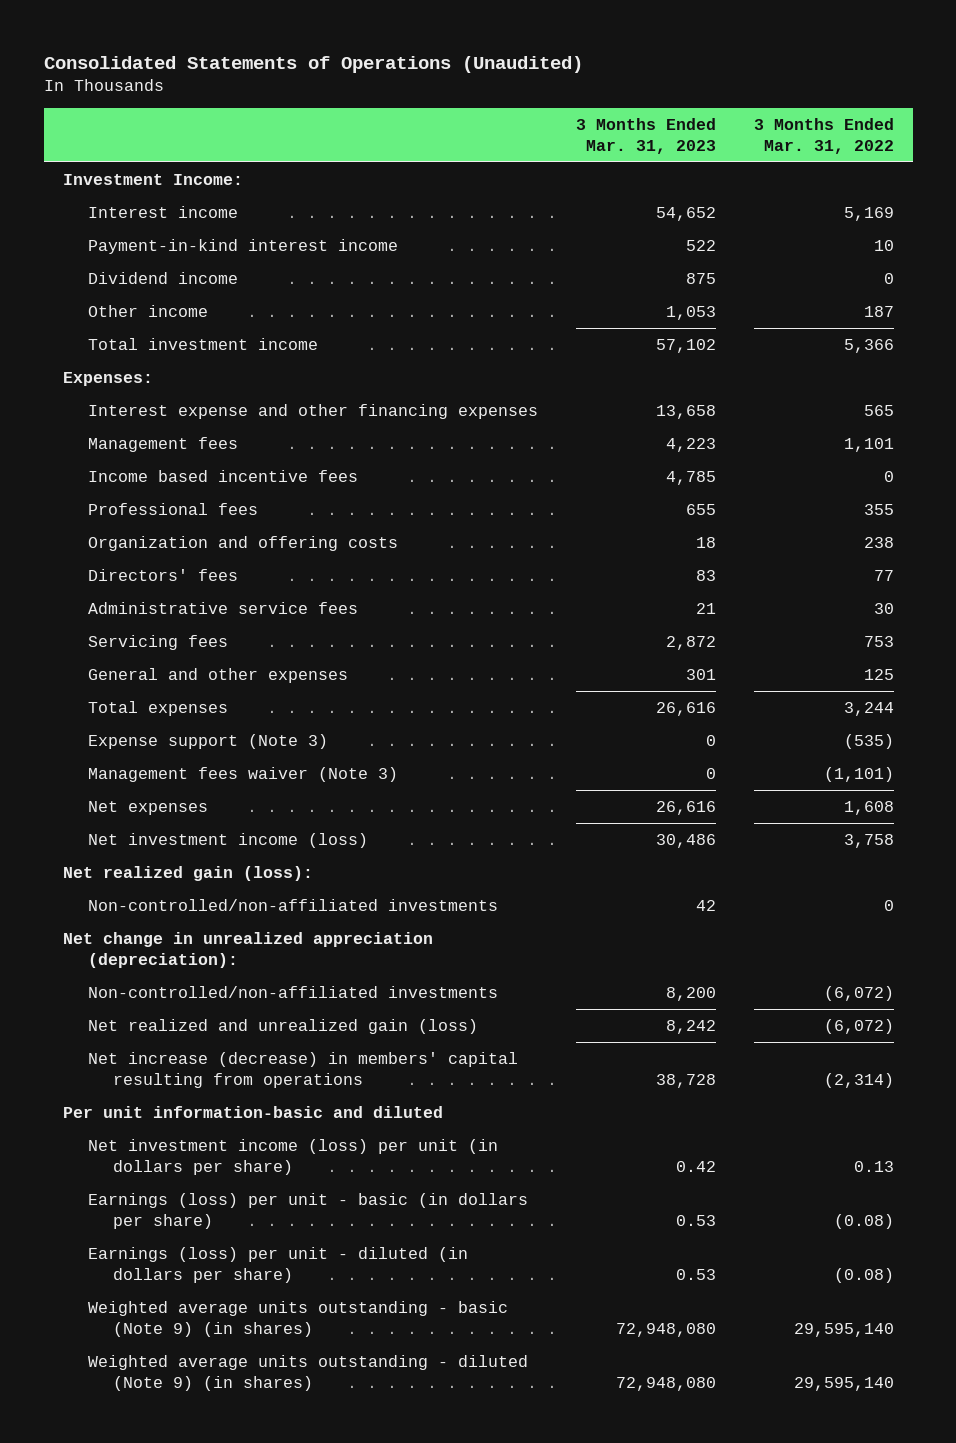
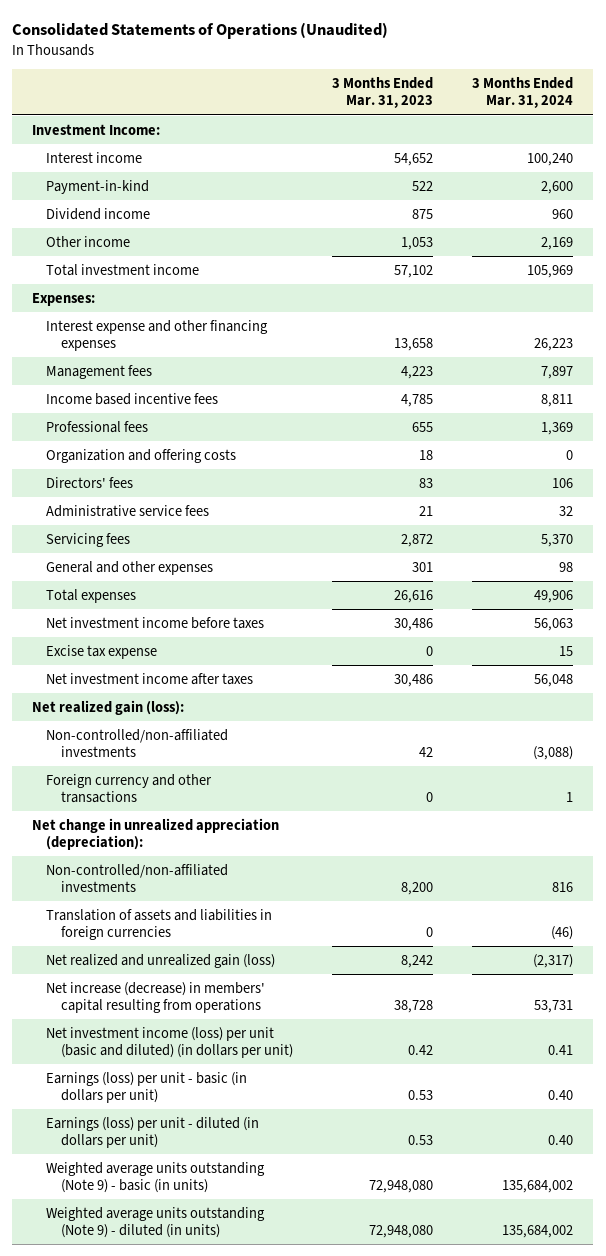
[753,117,894,154] 3 Months Ended Mar. 31, 2022 -> none
none -> [472,77,574,109] 3 Months Ended Mar. 31, 2024
[87,238,398,254] Payment-in-kind interest income -> [46,179,150,194] Payment-in-kind
[87,733,328,749] Expense support (Note 3) -> none
[87,766,398,782] Management fees waiver (Note 3) -> none
[87,800,208,815] Net expenses -> none
[87,832,368,848] Net investment income (loss) -> [46,616,265,629] Net investment income before taxes
none -> [46,644,158,659] Excise tax expense
none -> [46,672,254,685] Net investment income after taxes
none -> [46,773,213,804] Foreign currency and other transactions
none -> [46,908,273,941] Translation of assets and liabilities in foreign currencies
[62,1105,443,1118] Per unit information-basic and diluted -> none
[87,1138,498,1175] Net investment income (loss) per unit (in dollars per share) -> [46,1026,293,1059] Net investment income (loss) per unit (basic and diluted) (in dollars per unit)
[87,1192,528,1229] Earnings (loss) per unit - basic (in dollars per share) -> [46,1071,248,1104] Earnings (loss) per unit - basic (in dollars per unit)
[87,1246,468,1283] Earnings (loss) per unit - diluted (in dollars per share) -> [46,1116,260,1149] Earnings (loss) per unit - diluted (in dollars per unit)
[87,1300,508,1337] Weighted average units outstanding - basic (Note 9) (in shares) -> [46,1161,266,1194] Weighted average units outstanding (Note 9) - basic (in units)
[87,1354,528,1391] Weighted average units outstanding - diluted (Note 9) (in shares) -> [46,1206,266,1239] Weighted average units outstanding (Note 9) - diluted (in units)

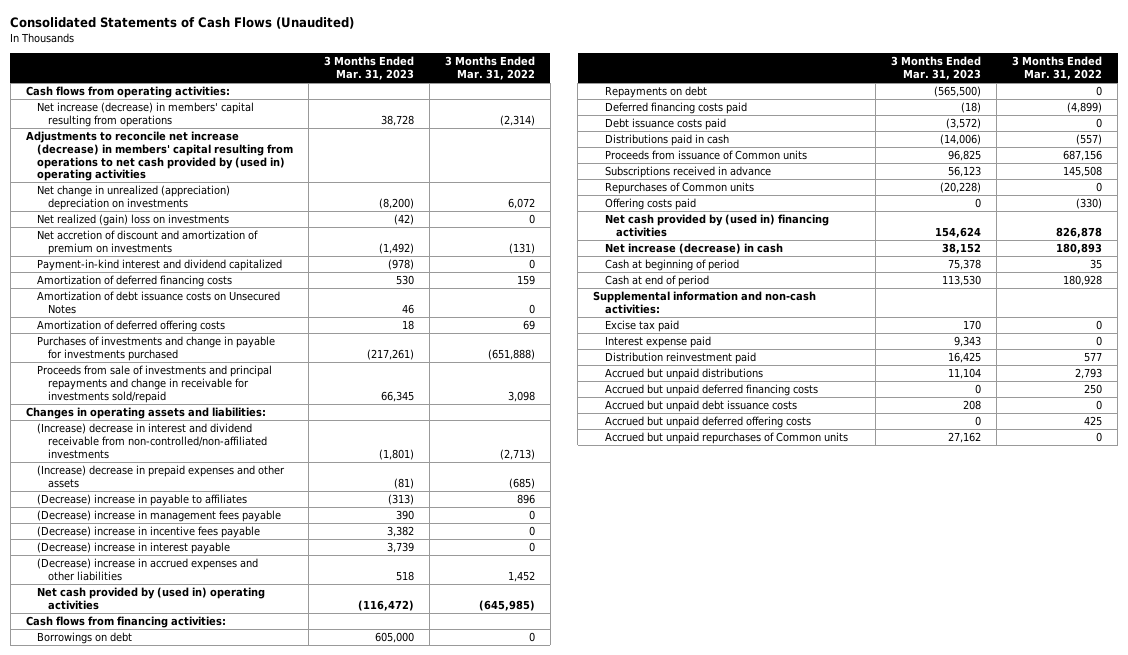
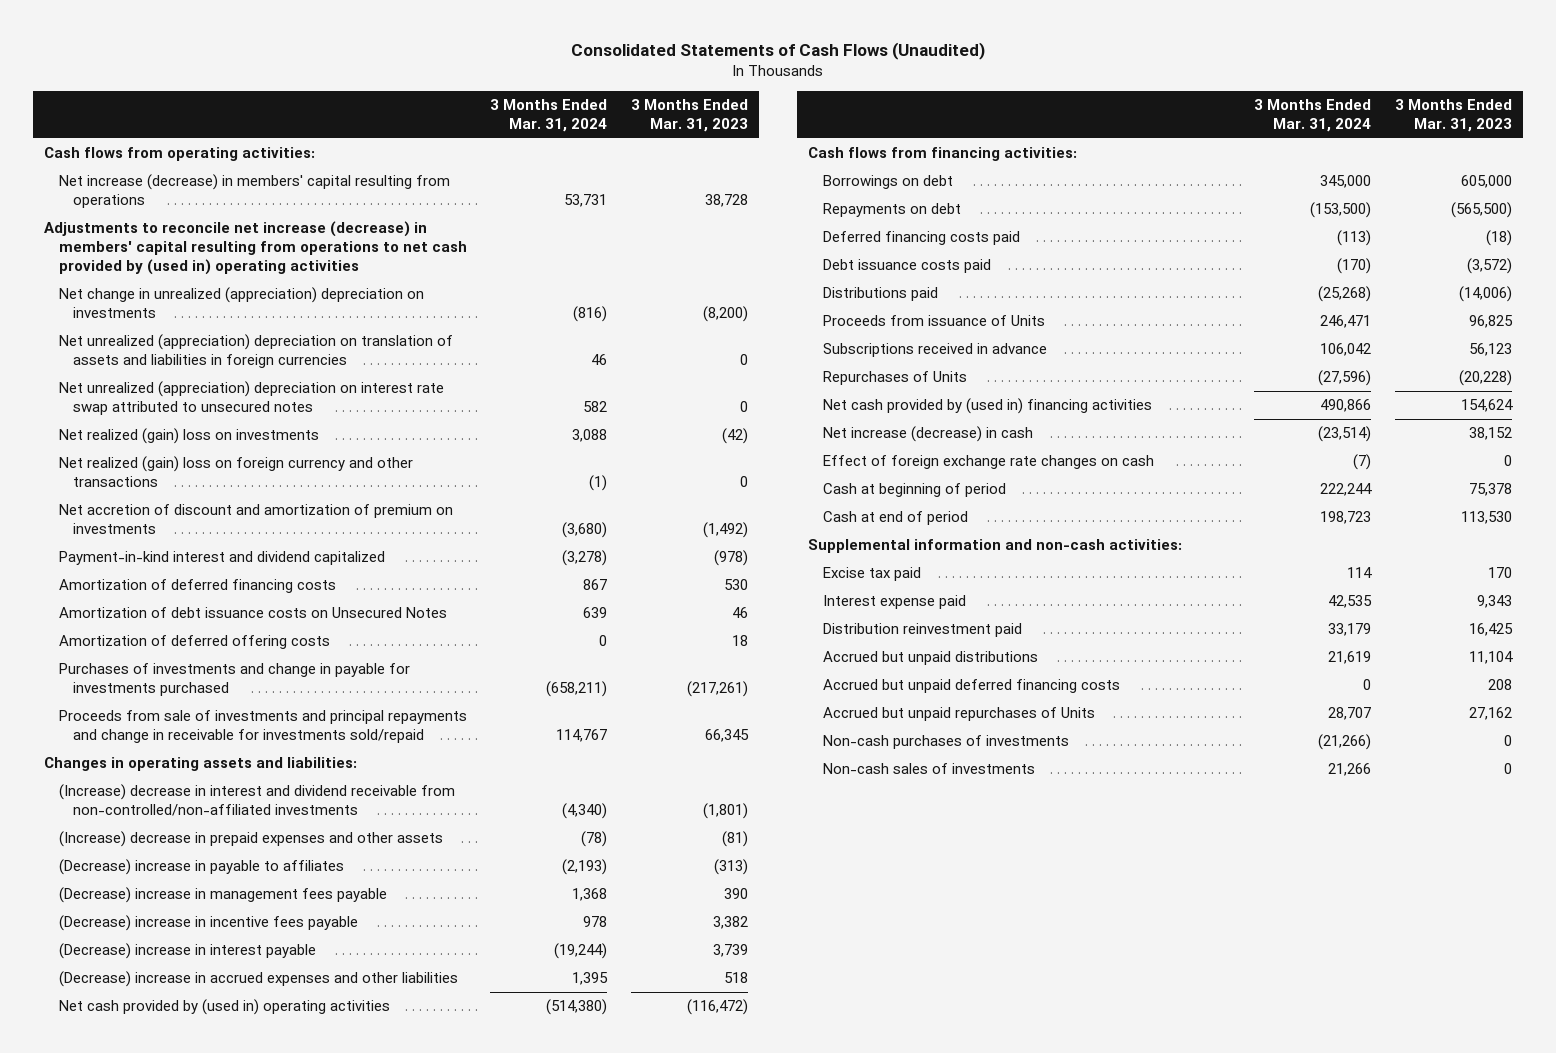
[444,56,535,81] 3 Months Ended Mar. 31, 2022 -> none
none -> [490,99,608,133] 3 Months Ended Mar. 31, 2024
none -> [58,334,453,369] Net unrealized (appreciation) depreciation on translation of assets and liabilities in foreign currencies
none -> [58,381,444,416] Net unrealized (appreciation) depreciation on interest rate swap attributed to unsecured notes
none -> [58,456,413,488] Net realized (gain) loss on foreign currency and other transactions
[604,134,729,147] Distributions paid in cash -> [822,287,938,302] Distributions paid
[604,150,807,161] Proceeds from issuance of Common units -> [822,315,1045,327] Proceeds from issuance of Units
[604,198,696,211] Offering costs paid -> none
[604,182,754,195] Repurchases of Common units -> [822,371,967,386] Repurchases of Units
none -> [822,455,1154,470] Effect of foreign exchange rate changes on cash
[604,400,797,413] Accrued but unpaid debt issuance costs -> none
[604,416,811,429] Accrued but unpaid deferred offering costs -> none
[975,384,982,395] 0 -> [1487,679,1512,691] 208
[604,432,848,445] Accrued but unpaid repurchases of Common units -> [822,707,1095,722] Accrued but unpaid repurchases of Units
none -> [822,735,1069,750] Non-cash purchases of investments
none -> [822,763,1035,775] Non-cash sales of investments

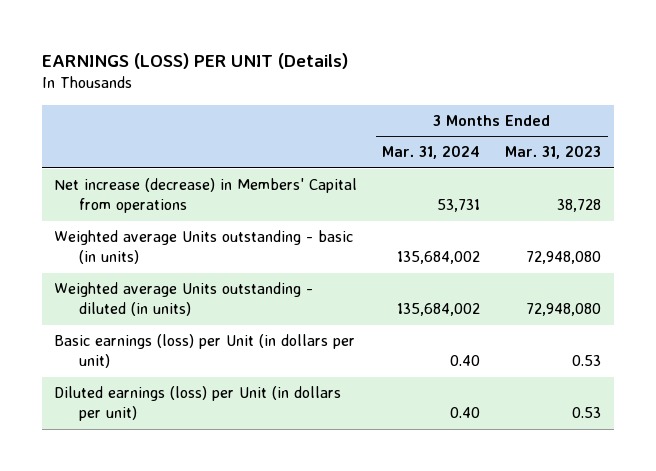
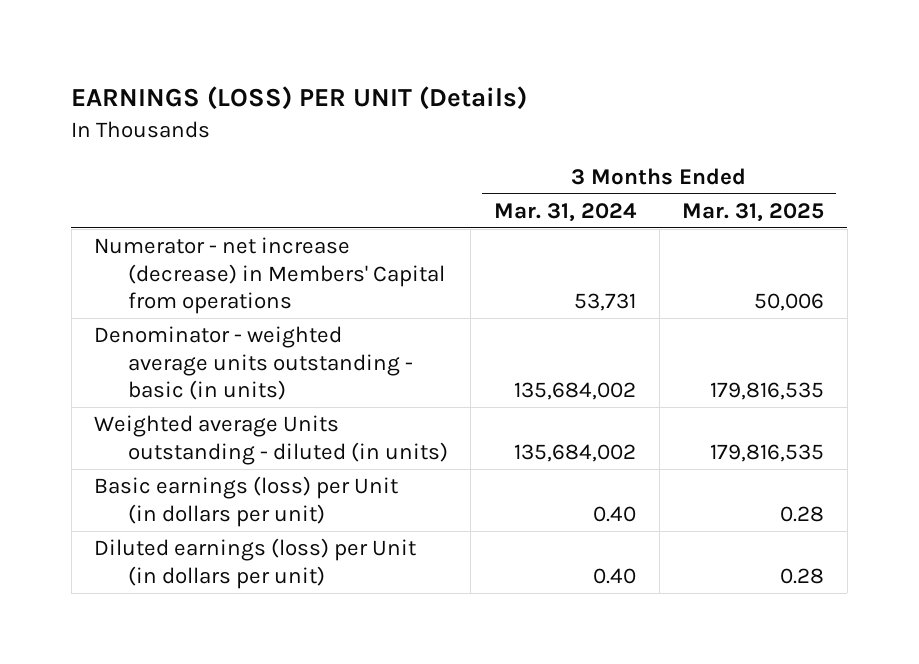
[505,145,602,160] Mar. 31, 2023 -> none
none -> [682,202,825,222] Mar. 31, 2025
[54,178,358,214] Net increase (decrease) in Members' Capital from operations -> [94,237,445,315] Numerator - net increase (decrease) in Members' Capital from operations
[54,230,354,265] Weighted average Units outstanding - basic (in units) -> [94,326,413,401] Denominator - weighted average units outstanding - basic (in units)

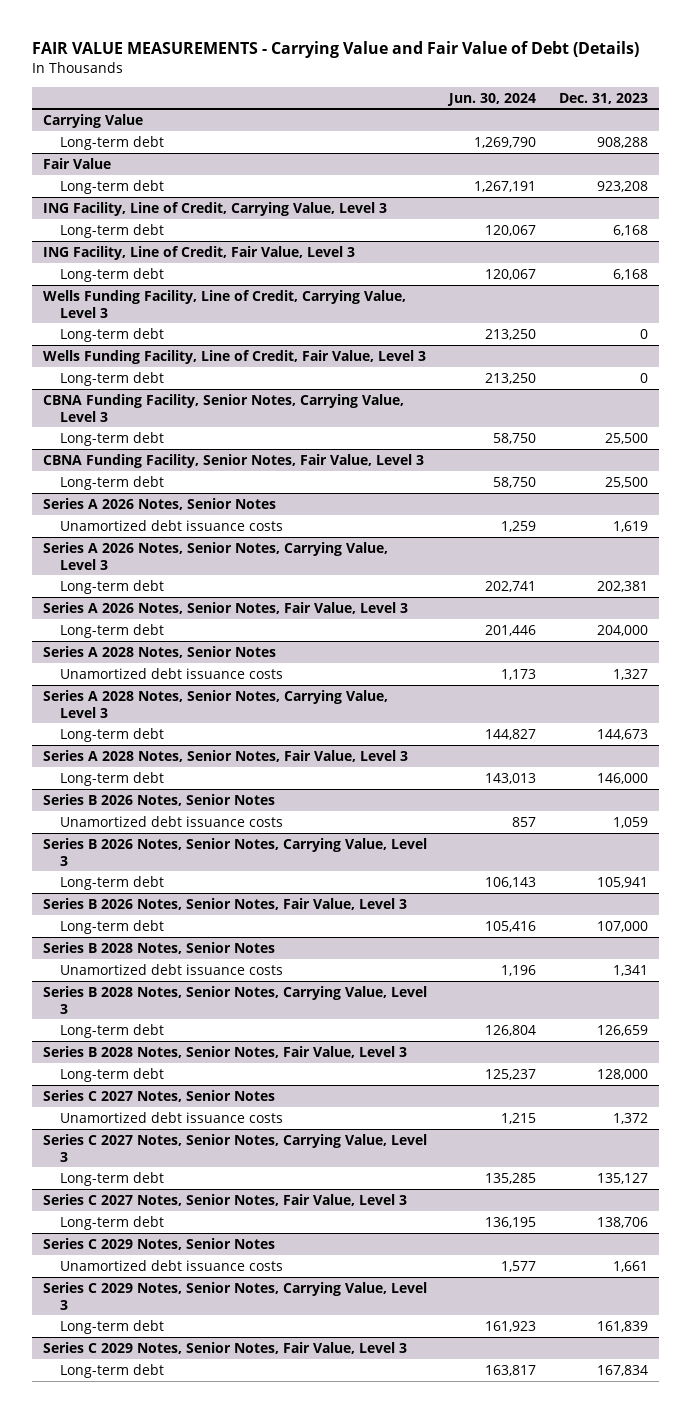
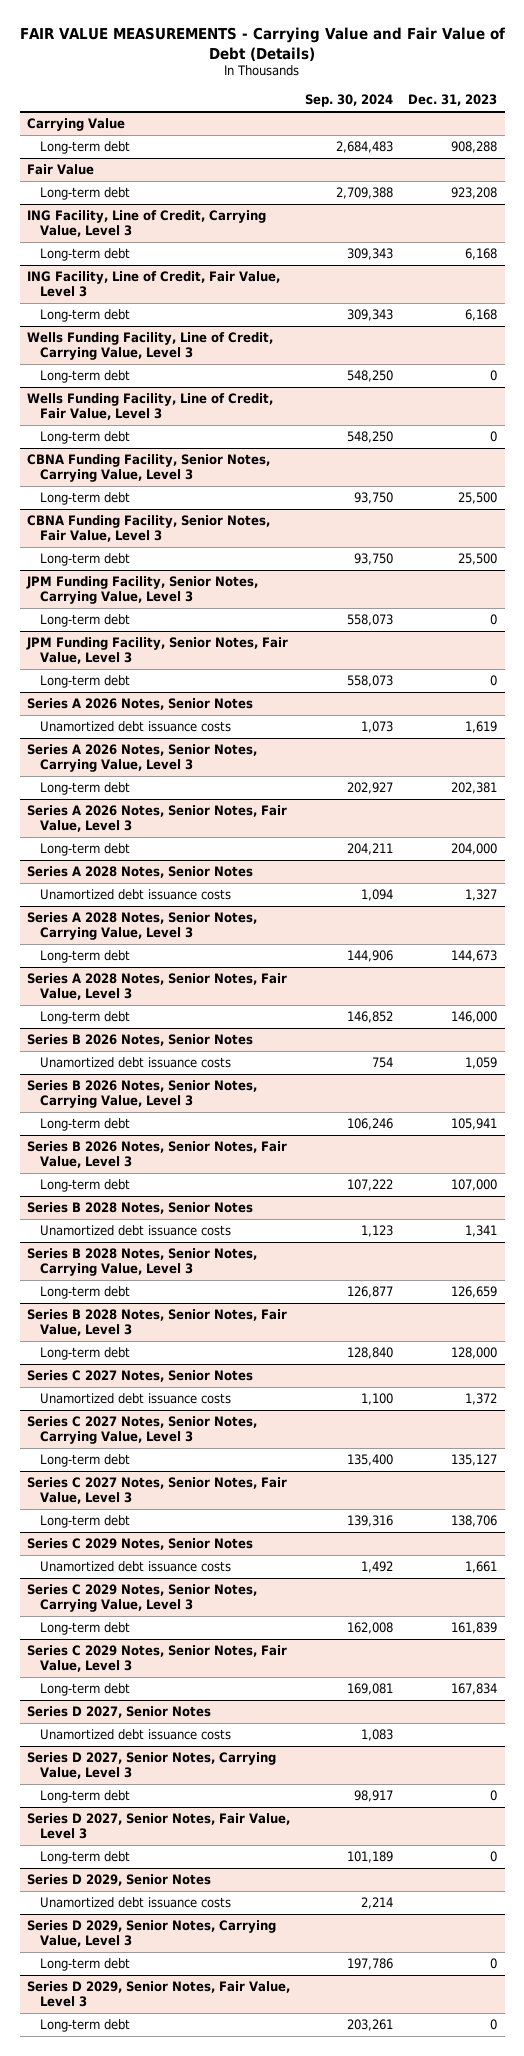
[447,92,537,106] Jun. 30, 2024 -> none
none -> [305,94,394,108] Sep. 30, 2024
none -> [26,576,259,605] JPM Funding Facility, Senior Notes, Carrying Value, Level 3
none -> [39,614,130,628] Long-term debt
none -> [26,637,289,665] JPM Funding Facility, Senior Notes, Fair Value, Level 3
none -> [39,675,130,689] Long-term debt
none -> [27,1706,212,1719] Series D 2027, Senior Notes
none -> [39,1729,231,1741] Unamortized debt issuance costs
none -> [27,1752,277,1780] Series D 2027, Senior Notes, Carrying Value, Level 3
none -> [39,1790,130,1804] Long-term debt
none -> [27,1813,291,1840] Series D 2027, Senior Notes, Fair Value, Level 3
none -> [39,1851,130,1865] Long-term debt
none -> [27,1874,212,1887] Series D 2029, Senior Notes
none -> [39,1897,231,1909] Unamortized debt issuance costs
none -> [27,1920,277,1948] Series D 2029, Senior Notes, Carrying Value, Level 3
none -> [39,1958,130,1972] Long-term debt
none -> [27,1981,291,2008] Series D 2029, Senior Notes, Fair Value, Level 3
none -> [39,2019,130,2033] Long-term debt

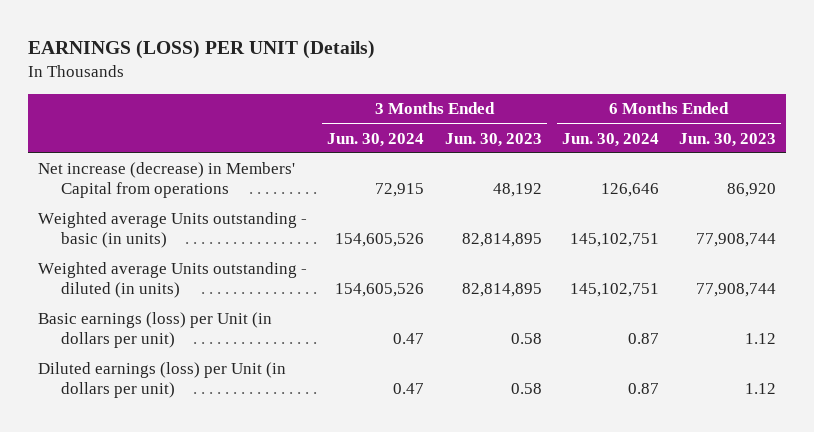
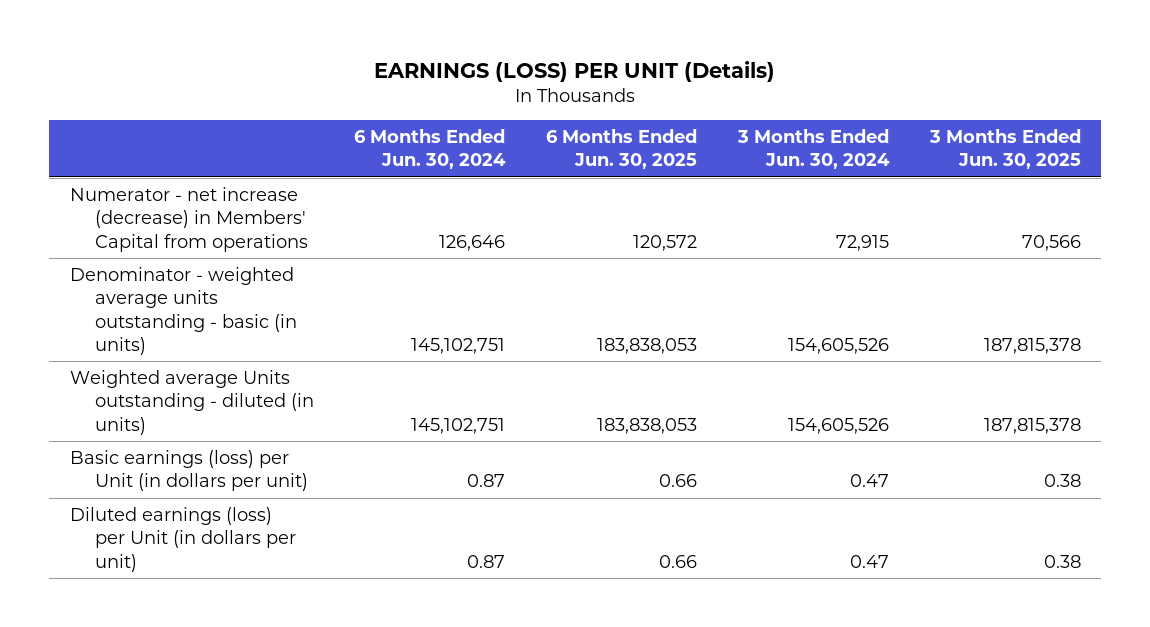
[444,132,542,147] Jun. 30, 2023 -> none
[679,132,777,147] Jun. 30, 2023 -> none
none -> [546,129,698,170] 6 Months Ended Jun. 30, 2025
none -> [928,129,1081,170] 3 Months Ended Jun. 30, 2025
[38,162,296,199] Net increase (decrease) in Members' Capital from operations -> [69,187,308,252] Numerator - net increase (decrease) in Members' Capital from operations
[38,212,308,249] Weighted average Units outstanding - basic (in units) -> [69,267,297,355] Denominator - weighted average units outstanding - basic (in units)

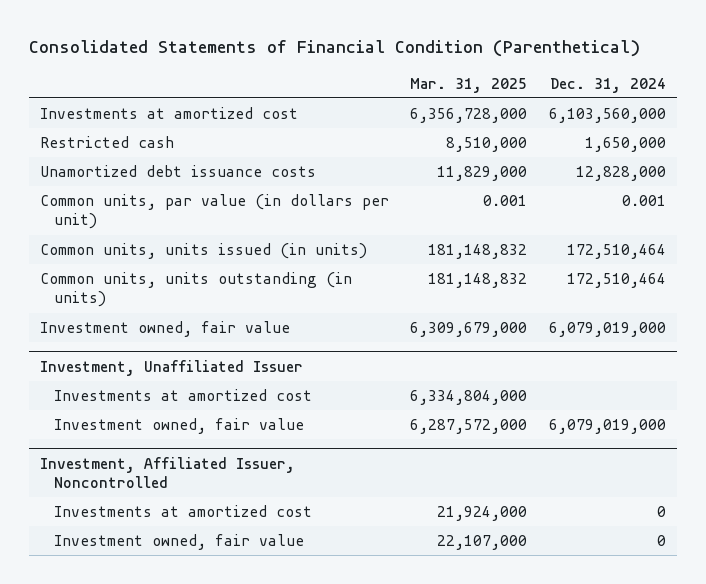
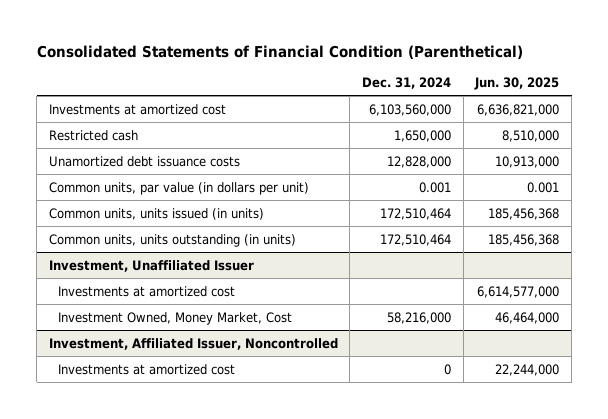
[410,77,528,93] Mar. 31, 2025 -> none
none -> [474,77,560,91] Jun. 30, 2025
[39,320,290,337] Investment owned, fair value -> none
[54,417,305,434] Investment owned, fair value -> none
none -> [57,311,292,325] Investment Owned, Money Market, Cost
[54,533,305,550] Investment owned, fair value -> none

